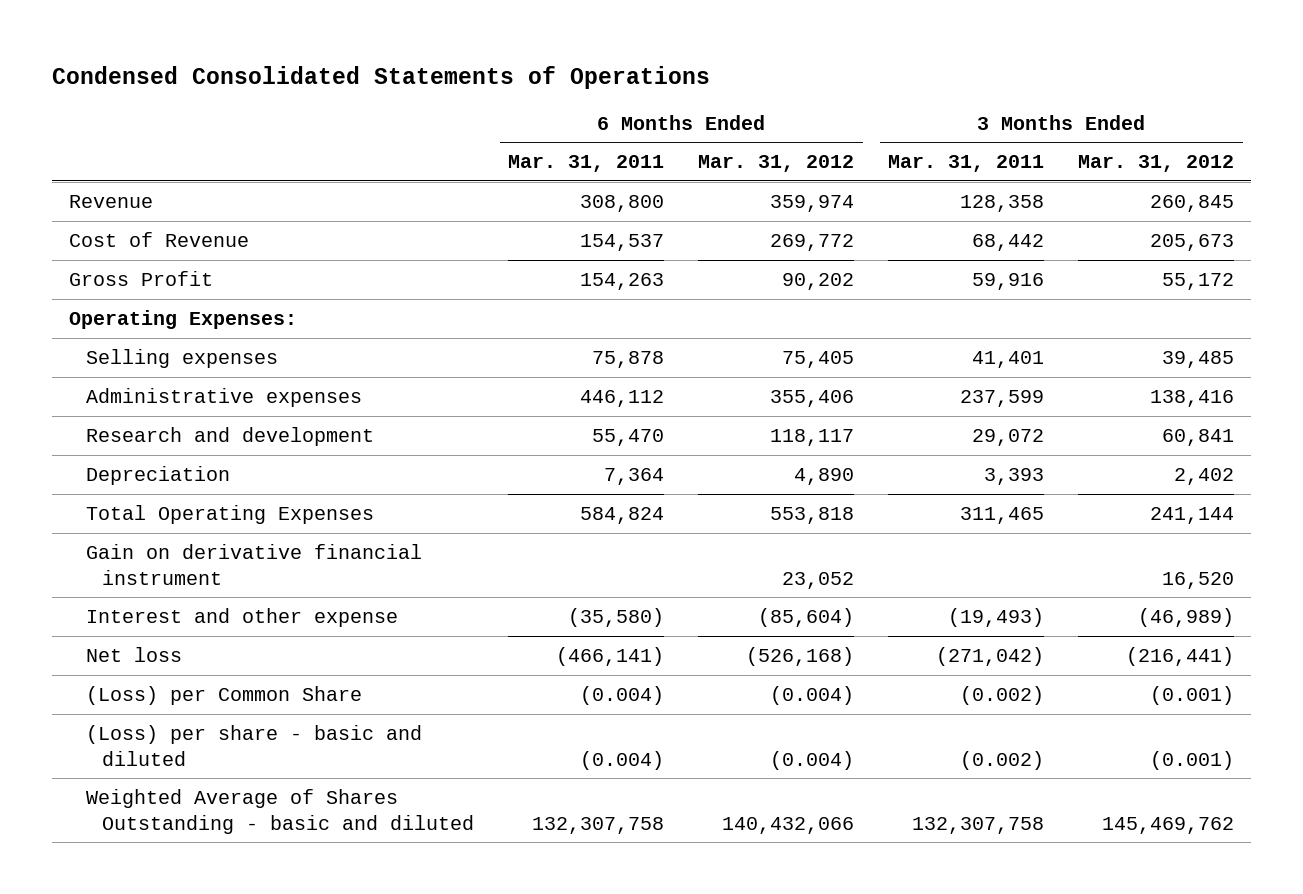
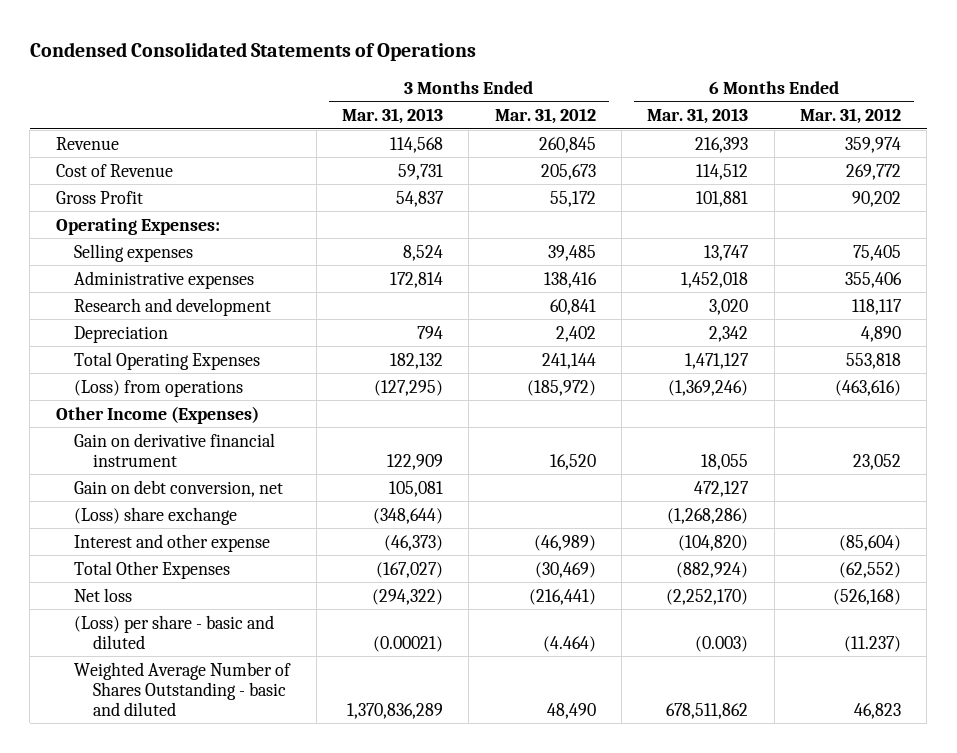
[508,155,665,173] Mar. 31, 2011 -> none
[888,155,1045,173] Mar. 31, 2011 -> none
none -> [342,108,444,125] Mar. 31, 2013
none -> [647,108,749,125] Mar. 31, 2013
none -> [74,379,244,397] (Loss) from operations
none -> [55,405,259,424] Other Income (Expenses)
none -> [74,479,284,497] Gain on debt conversion, net
none -> [74,506,238,525] (Loss) share exchange
none -> [74,560,231,579] Total Other Expenses
[85,685,362,705] (Loss) per Common Share -> none
[770,750,855,770] (0.004) -> [843,635,901,652] (11.237)
[1150,750,1235,770] (0.001) -> [542,635,596,652] (4.464)
[85,788,475,834] Weighted Average of Shares Outstanding - basic and diluted -> [74,661,292,716] Weighted Average Number of Shares Outstanding - basic and diluted
[722,816,855,834] 140,432,066 -> [853,702,901,719] 46,823
[1102,816,1235,834] 145,469,762 -> [546,702,596,719] 48,490

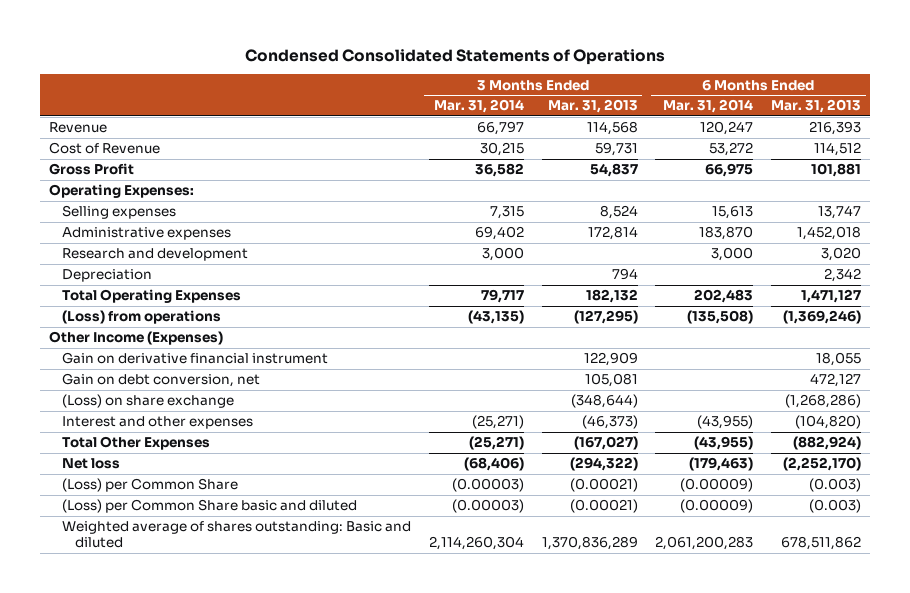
[494,108,596,125] Mar. 31, 2012 -> none
[799,108,901,125] Mar. 31, 2012 -> none
none -> [433,99,524,114] Mar. 31, 2014
none -> [663,99,754,114] Mar. 31, 2014
[74,506,238,525] (Loss) share exchange -> [61,394,234,409] (Loss) on share exchange
[74,533,271,552] Interest and other expense -> [61,416,253,430] Interest and other expenses
none -> [61,478,238,493] (Loss) per Common Share
[74,614,275,649] (Loss) per share - basic and diluted -> [61,499,357,514] (Loss) per Common Share basic and diluted
[74,661,292,716] Weighted Average Number of Shares Outstanding - basic and diluted -> [61,521,411,549] Weighted average of shares outstanding: Basic and diluted

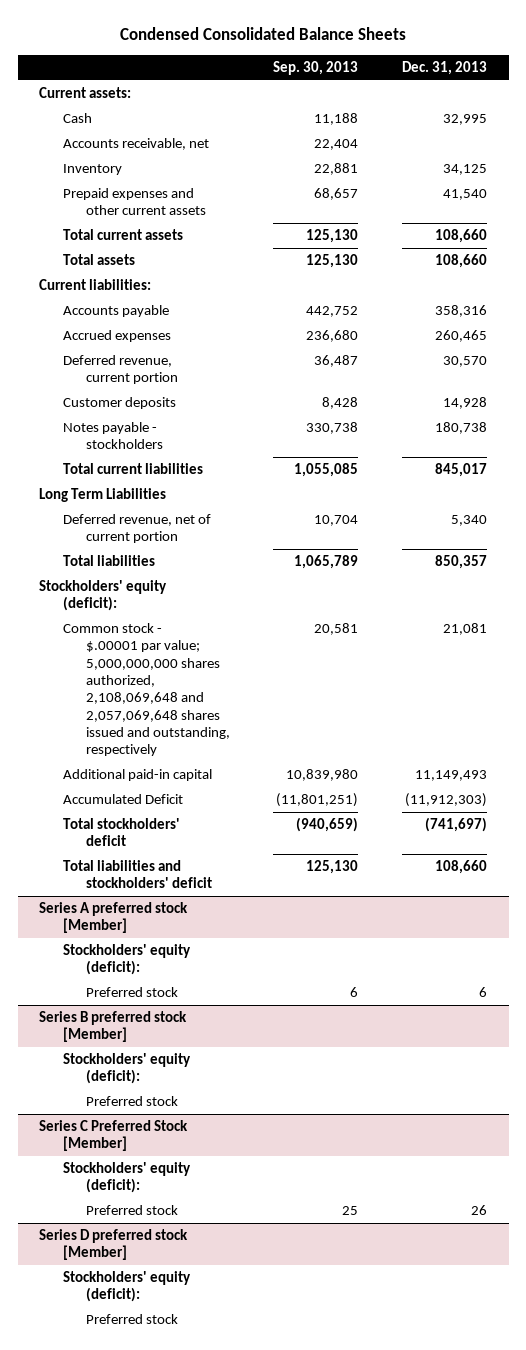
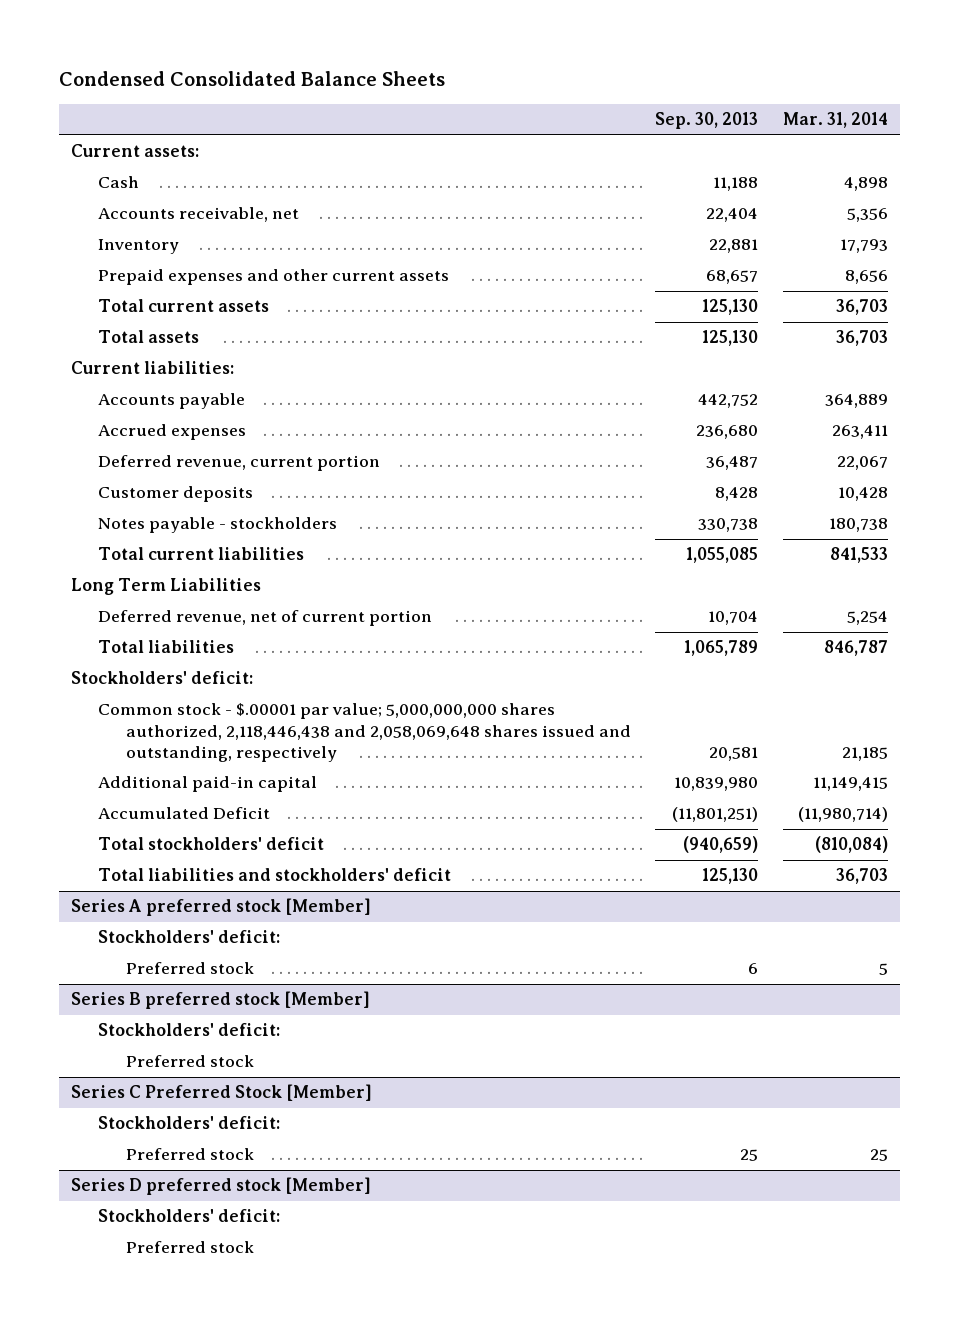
[401,61,487,76] Dec. 31, 2013 -> none
none -> [783,112,889,129] Mar. 31, 2014
[39,580,168,612] Stockholders' equity (deficit): -> [71,671,254,685] Stockholders' deficit:
[62,623,230,757] Common stock - $.00001 par value; 5,000,000,000 shares authorized, 2,108,069,648 and 2,057,069,648 shares issued and outstanding, respectively -> [98,703,631,762] Common stock - $.00001 par value; 5,000,000,000 shares authorized, 2,118,446,438 and 2,058,069,648 shares issued and outstanding, respectively
[62,944,191,976] Stockholders' equity (deficit): -> [98,930,281,944] Stockholders' deficit:
[62,1053,191,1085] Stockholders' equity (deficit): -> [98,1023,281,1037] Stockholders' deficit:
[62,1162,191,1194] Stockholders' equity (deficit): -> [98,1116,281,1130] Stockholders' deficit:
[62,1271,191,1303] Stockholders' equity (deficit): -> [98,1209,281,1223] Stockholders' deficit:

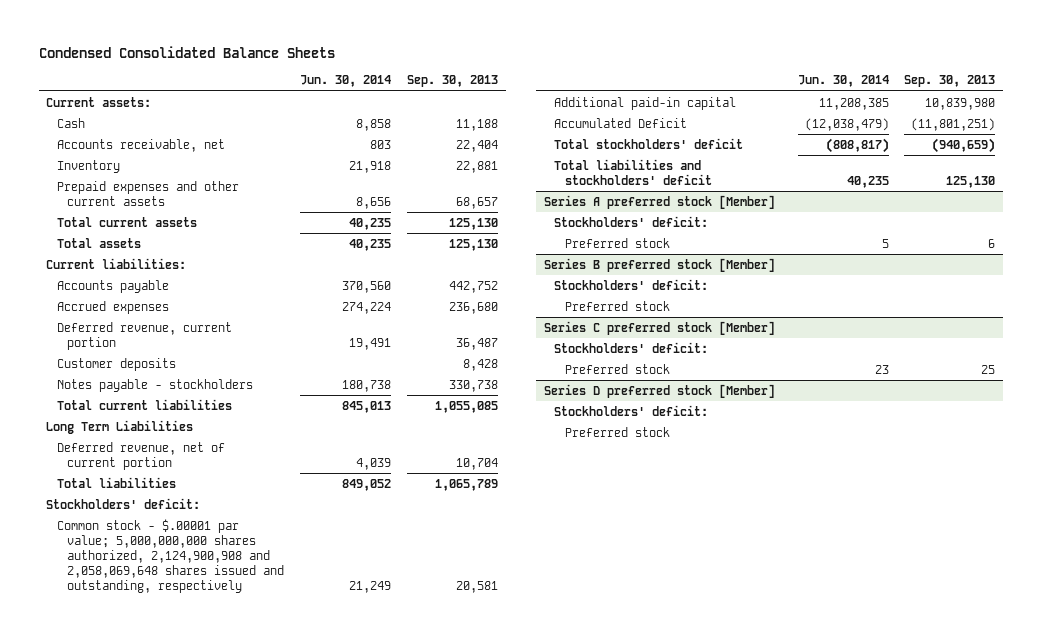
[783,112,889,129] Mar. 31, 2014 -> none
none -> [300,75,392,88] Jun. 30, 2014
[98,703,631,762] Common stock - $.00001 par value; 5,000,000,000 shares authorized, 2,118,446,438 and 2,058,069,648 shares issued and outstanding, respectively -> [56,518,285,593] Common stock - $.00001 par value; 5,000,000,000 shares authorized, 2,124,900,908 and 2,058,069,648 shares issued and outstanding, respectively
[71,1084,373,1102] Series C Preferred Stock [Member] -> [544,320,776,335] Series C preferred stock [Member]

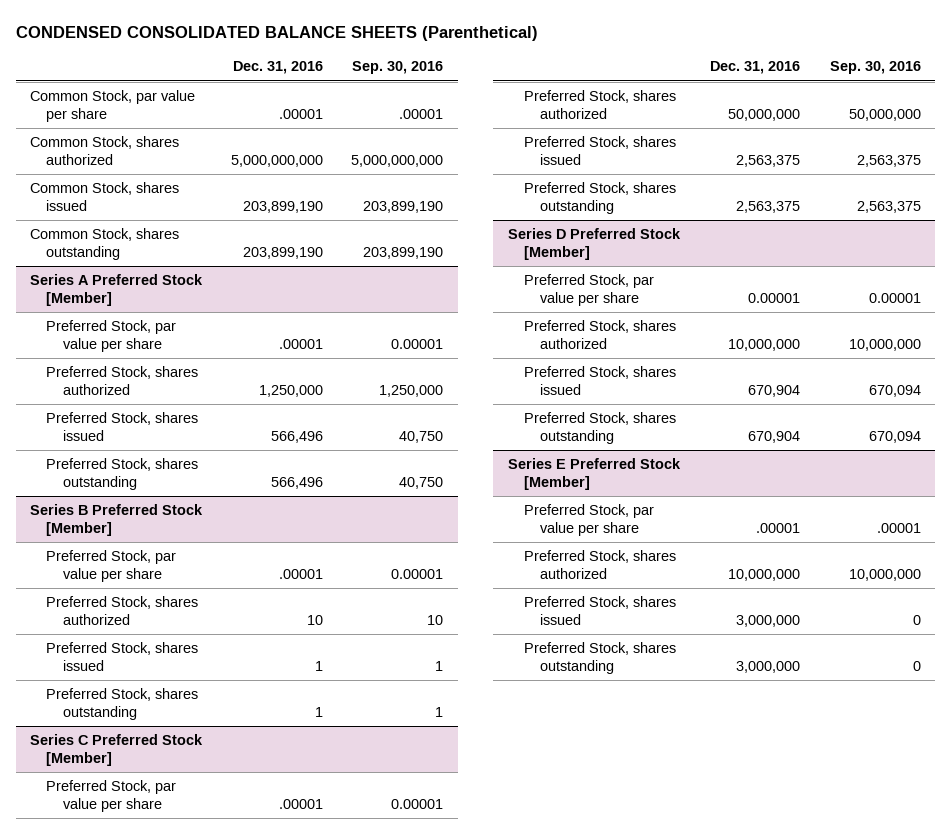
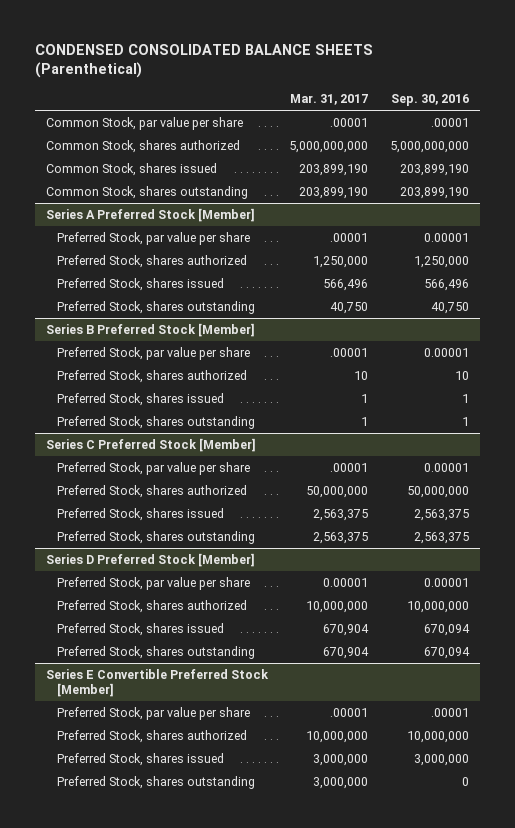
[232,61,323,75] Dec. 31, 2016 -> none
none -> [290,94,369,106] Mar. 31, 2017
[399,430,444,443] 40,750 -> [423,279,469,292] 566,496
[507,458,681,490] Series E Preferred Stock [Member] -> [46,669,270,698] Series E Convertible Preferred Stock [Member]
[912,614,921,625] 0 -> [413,754,469,767] 3,000,000

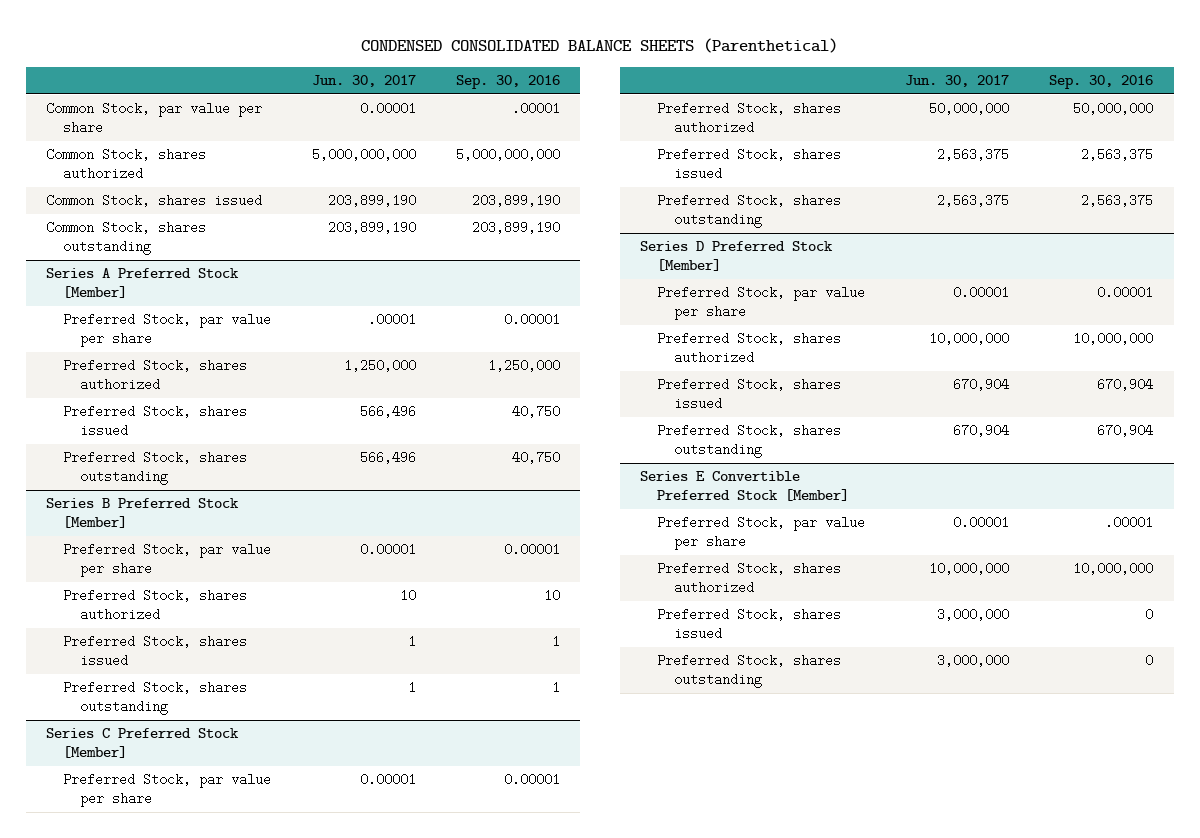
[290,94,369,106] Mar. 31, 2017 -> none
none -> [311,74,416,87] Jun. 30, 2017
[423,279,469,292] 566,496 -> [512,405,561,419] 40,750
[423,624,470,637] 670,094 -> [1097,378,1154,392] 670,904
[423,647,470,660] 670,094 -> [1097,424,1154,438] 670,904
[413,754,469,767] 3,000,000 -> [1145,608,1154,622] 0

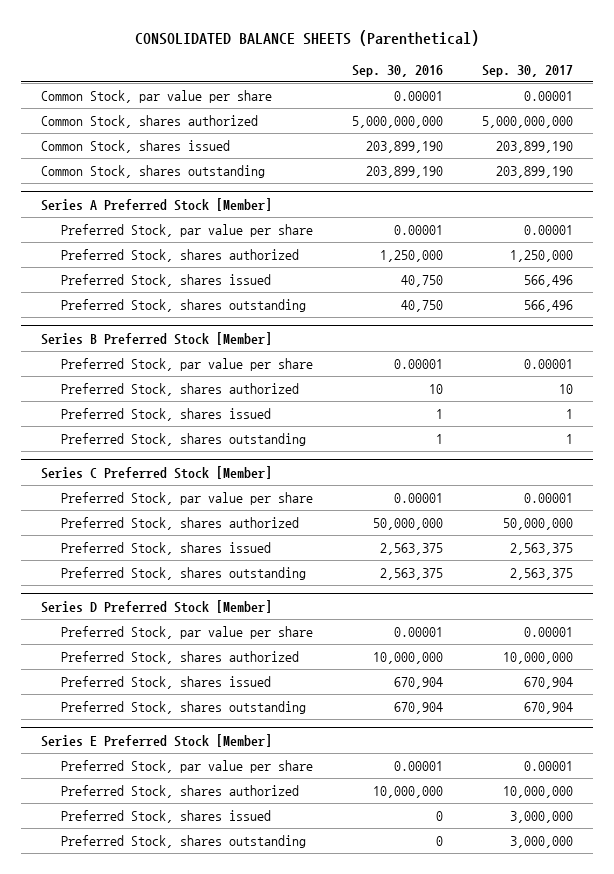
[360,37,838,53] CONDENSED CONSOLIDATED BALANCE SHEETS (Parenthetical) -> [134,29,479,46] CONSOLIDATED BALANCE SHEETS (Parenthetical)
[311,74,416,87] Jun. 30, 2017 -> none
none -> [482,64,574,77] Sep. 30, 2017
[512,102,561,116] .00001 -> [393,90,443,101] 0.00001
[639,471,849,501] Series E Convertible Preferred Stock [Member] -> [40,733,272,747] Series E Preferred Stock [Member]
[1105,516,1154,530] .00001 -> [393,760,443,771] 0.00001

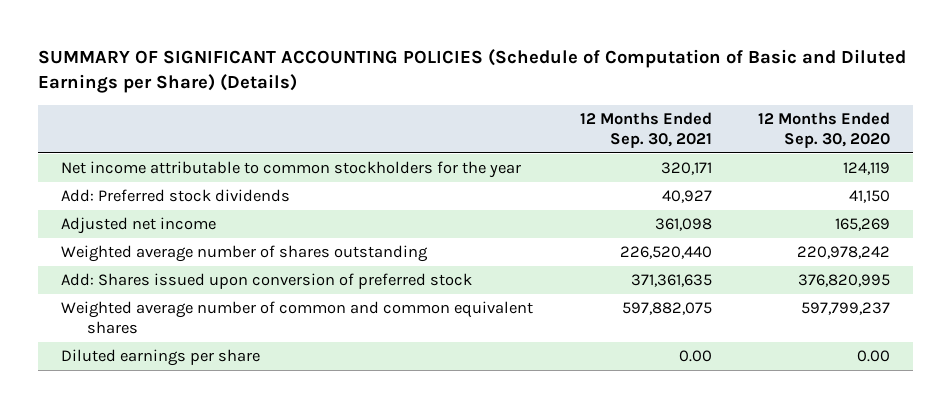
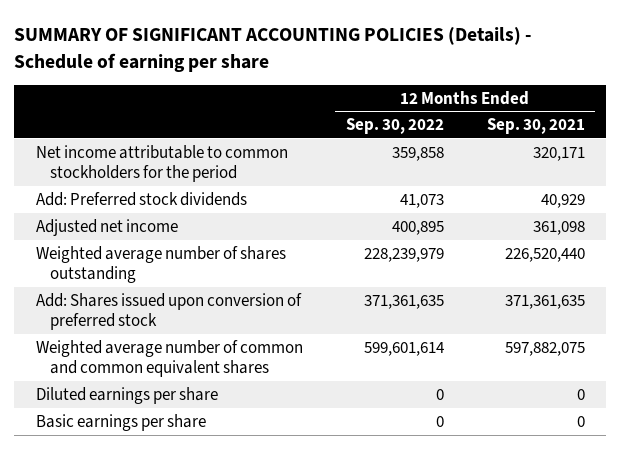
[37,49,906,94] SUMMARY OF SIGNIFICANT ACCOUNTING POLICIES (Schedule of Computation of Basic and Diluted Earnings per Share) (Details) -> [14,26,532,72] SUMMARY OF SIGNIFICANT ACCOUNTING POLICIES (Details) - Schedule of earning per share
[758,111,891,148] 12 Months Ended Sep. 30, 2020 -> none
none -> [345,118,444,135] Sep. 30, 2022
[61,161,522,179] Net income attributable to common stockholders for the year -> [35,144,288,183] Net income attributable to common stockholders for the period
[661,190,712,204] 40,927 -> [540,193,585,208] 40,929
[678,350,712,363] 0.00 -> [576,388,585,400] 0
none -> [35,413,206,431] Basic earnings per share

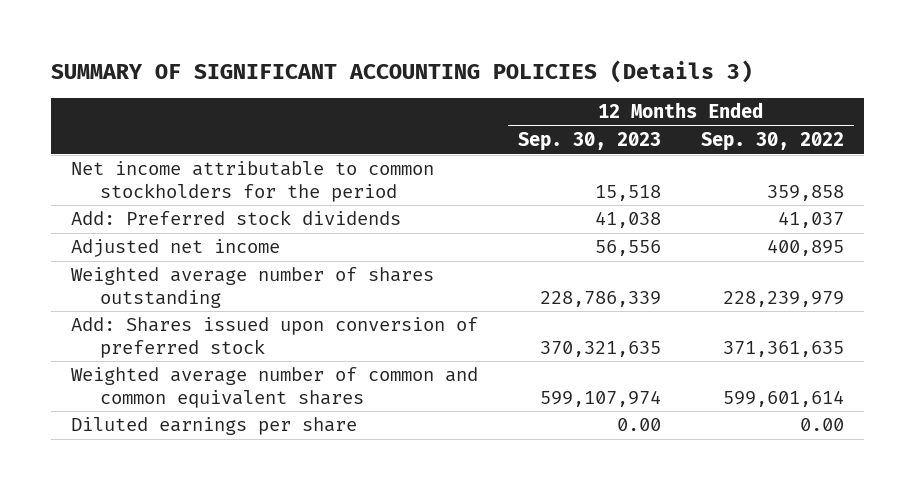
[14,26,532,72] SUMMARY OF SIGNIFICANT ACCOUNTING POLICIES (Details) - Schedule of earning per share -> [50,60,753,84] SUMMARY OF SIGNIFICANT ACCOUNTING POLICIES (Details 3)
[486,118,585,135] Sep. 30, 2021 -> none
none -> [517,132,661,152] Sep. 30, 2023
[399,193,444,208] 41,073 -> [778,211,845,229] 41,037
[35,413,206,431] Basic earnings per share -> none
[435,388,444,400] 0 -> [800,418,845,432] 0.00

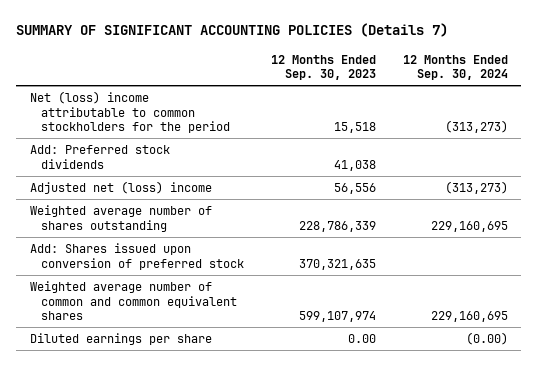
[50,60,753,84] SUMMARY OF SIGNIFICANT ACCOUNTING POLICIES (Details 3) -> [16,23,449,38] SUMMARY OF SIGNIFICANT ACCOUNTING POLICIES (Details 7)
[701,132,845,152] Sep. 30, 2022 -> none
none -> [402,54,508,81] 12 Months Ended Sep. 30, 2024
[70,161,434,202] Net income attributable to common stockholders for the period -> [29,91,231,134] Net (loss) income attributable to common stockholders for the period
[70,239,280,258] Adjusted net income -> [29,181,212,195] Adjusted net (loss) income

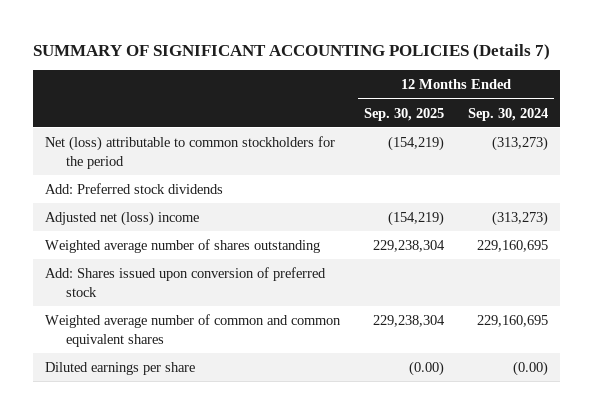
[271,54,377,81] 12 Months Ended Sep. 30, 2023 -> none
none -> [364,107,445,121] Sep. 30, 2025
[29,91,231,134] Net (loss) income attributable to common stockholders for the period -> [45,135,336,169] Net (loss) attributable to common stockholders for the period

